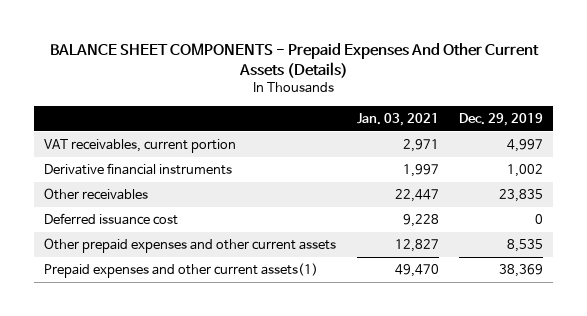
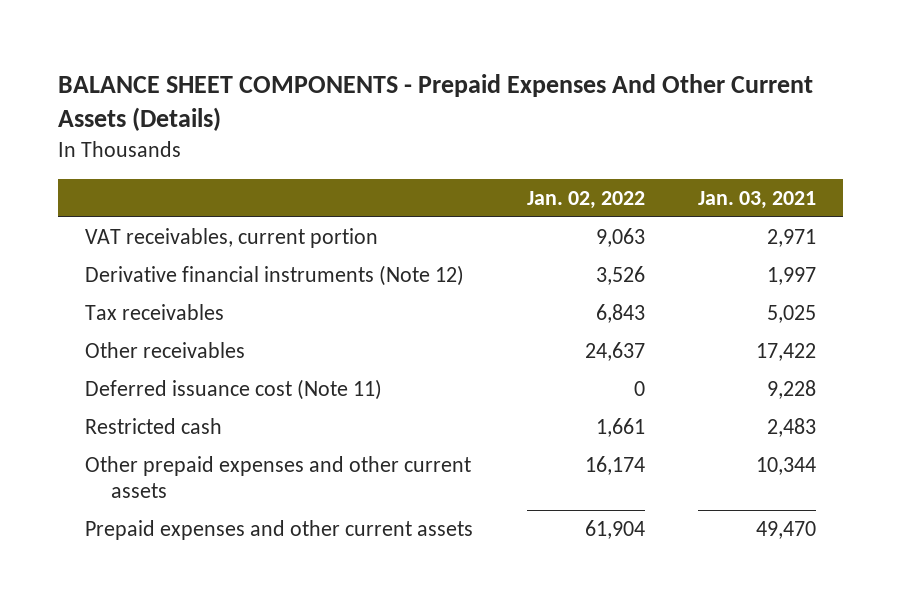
[458,112,543,126] Dec. 29, 2019 -> none
none -> [526,191,645,210] Jan. 02, 2022
[44,163,233,176] Derivative financial instruments -> [85,265,465,287] Derivative financial instruments (Note 12)
none -> [85,304,225,321] Tax receivables
[394,189,439,203] 22,447 -> [756,343,817,362] 17,422
[44,213,179,226] Deferred issuance cost -> [85,379,383,401] Deferred issuance cost (Note 11)
none -> [85,418,223,435] Restricted cash
[394,239,439,253] 12,827 -> [756,457,817,476] 10,344
[44,263,319,279] Prepaid expenses and other current assets(1) -> [85,520,474,541] Prepaid expenses and other current assets

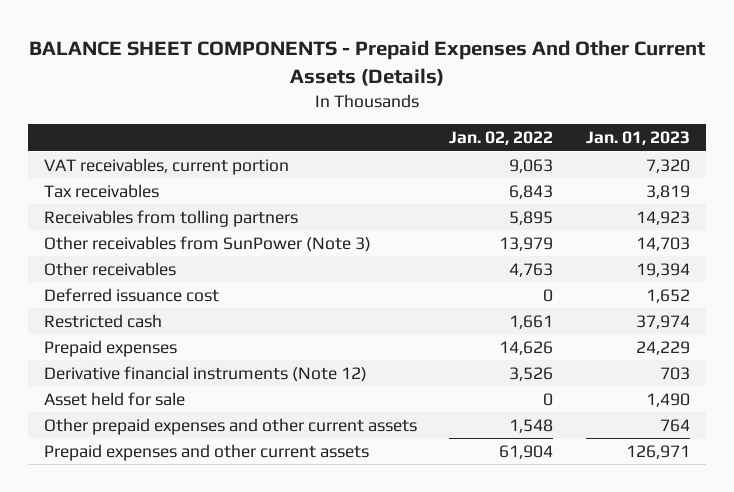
[698,191,817,210] Jan. 03, 2021 -> none
none -> [585,131,690,146] Jan. 01, 2023
none -> [44,209,299,227] Receivables from tolling partners
none -> [44,235,372,252] Other receivables from SunPower (Note 3)
[584,342,645,362] 24,637 -> [509,262,554,277] 4,763
[85,379,383,401] Deferred issuance cost (Note 11) -> [44,287,220,302] Deferred issuance cost
none -> [44,339,178,357] Prepaid expenses
[85,265,465,287] Derivative financial instruments (Note 12) -> [44,365,368,382] Derivative financial instruments (Note 12)
none -> [44,391,186,406] Asset held for sale
[584,456,645,476] 16,174 -> [509,418,554,433] 1,548

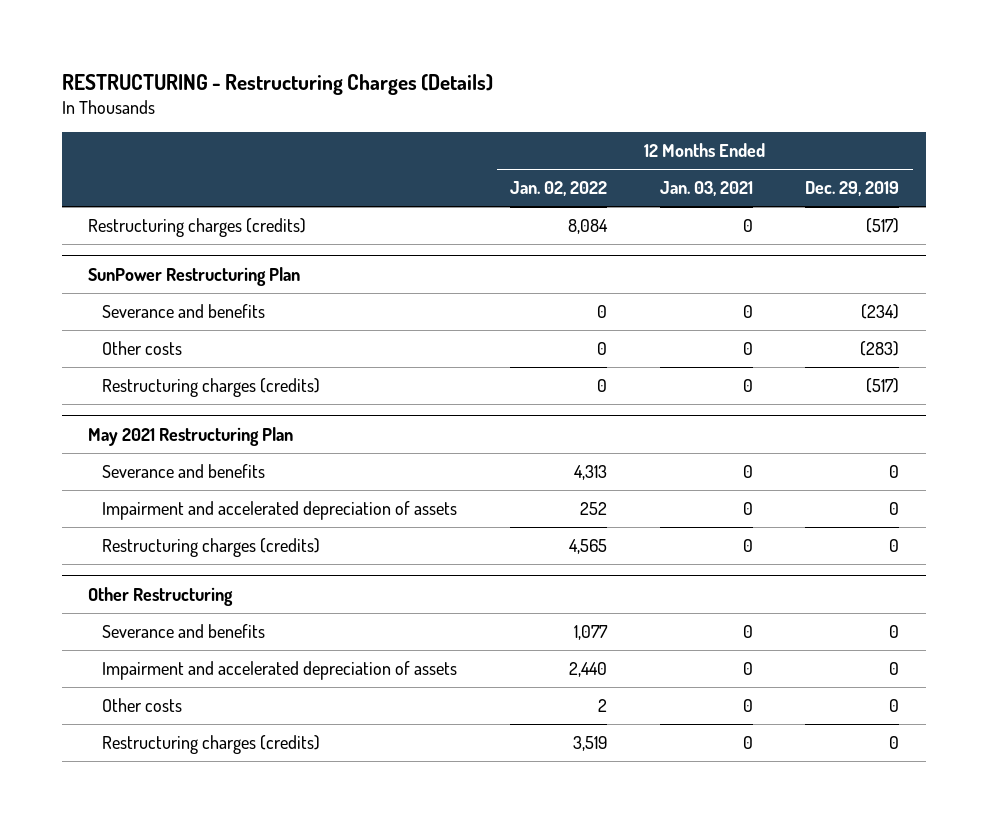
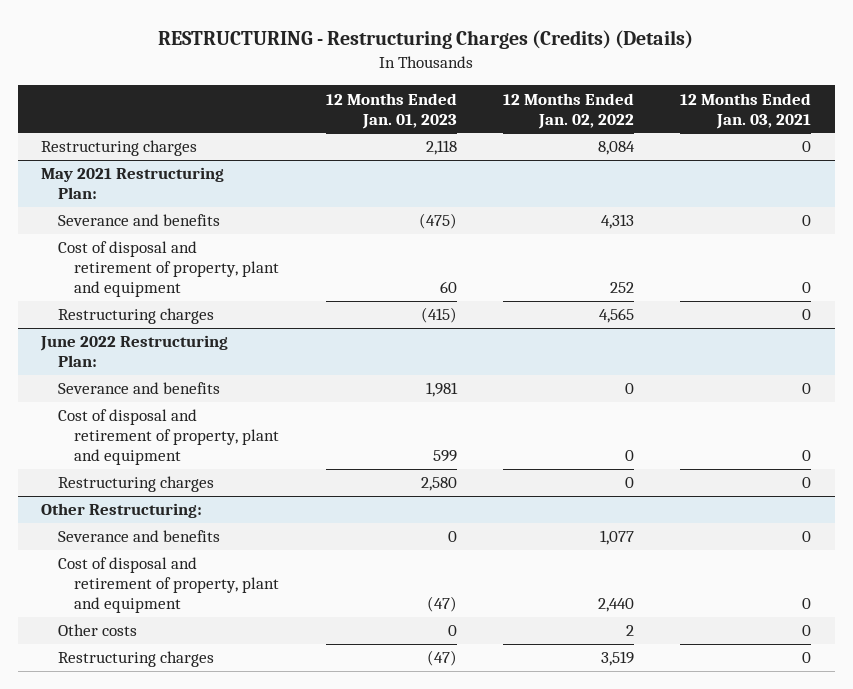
[61,73,493,95] RESTRUCTURING - Restructuring Charges (Details) -> [158,29,694,49] RESTRUCTURING - Restructuring Charges (Credits) (Details)
[805,181,900,197] Dec. 29, 2019 -> none
none -> [325,92,457,129] 12 Months Ended Jan. 01, 2023
[88,266,301,286] SunPower Restructuring Plan -> none
[102,304,266,319] Severance and benefits -> none
[102,341,183,356] Other costs -> none
[102,378,321,398] Restructuring charges (credits) -> none
[88,218,307,238] Restructuring charges (credits) -> [41,140,198,157] Restructuring charges
[88,426,294,446] May 2021 Restructuring Plan -> [41,167,225,200] May 2021 Restructuring Plan:
[102,501,458,521] Impairment and accelerated depreciation of assets -> [57,241,280,298] Cost of disposal and retirement of property, plant and equipment
[102,538,321,558] Restructuring charges (credits) -> [57,308,214,325] Restructuring charges
none -> [40,335,229,368] June 2022 Restructuring Plan:
none -> [57,382,220,395] Severance and benefits
none -> [57,409,280,466] Cost of disposal and retirement of property, plant and equipment
none -> [57,476,214,493] Restructuring charges
[88,586,234,606] Other Restructuring -> [41,503,203,519] Other Restructuring:
[102,661,458,681] Impairment and accelerated depreciation of assets -> [57,557,280,614] Cost of disposal and retirement of property, plant and equipment
[102,735,321,755] Restructuring charges (credits) -> [57,651,214,668] Restructuring charges

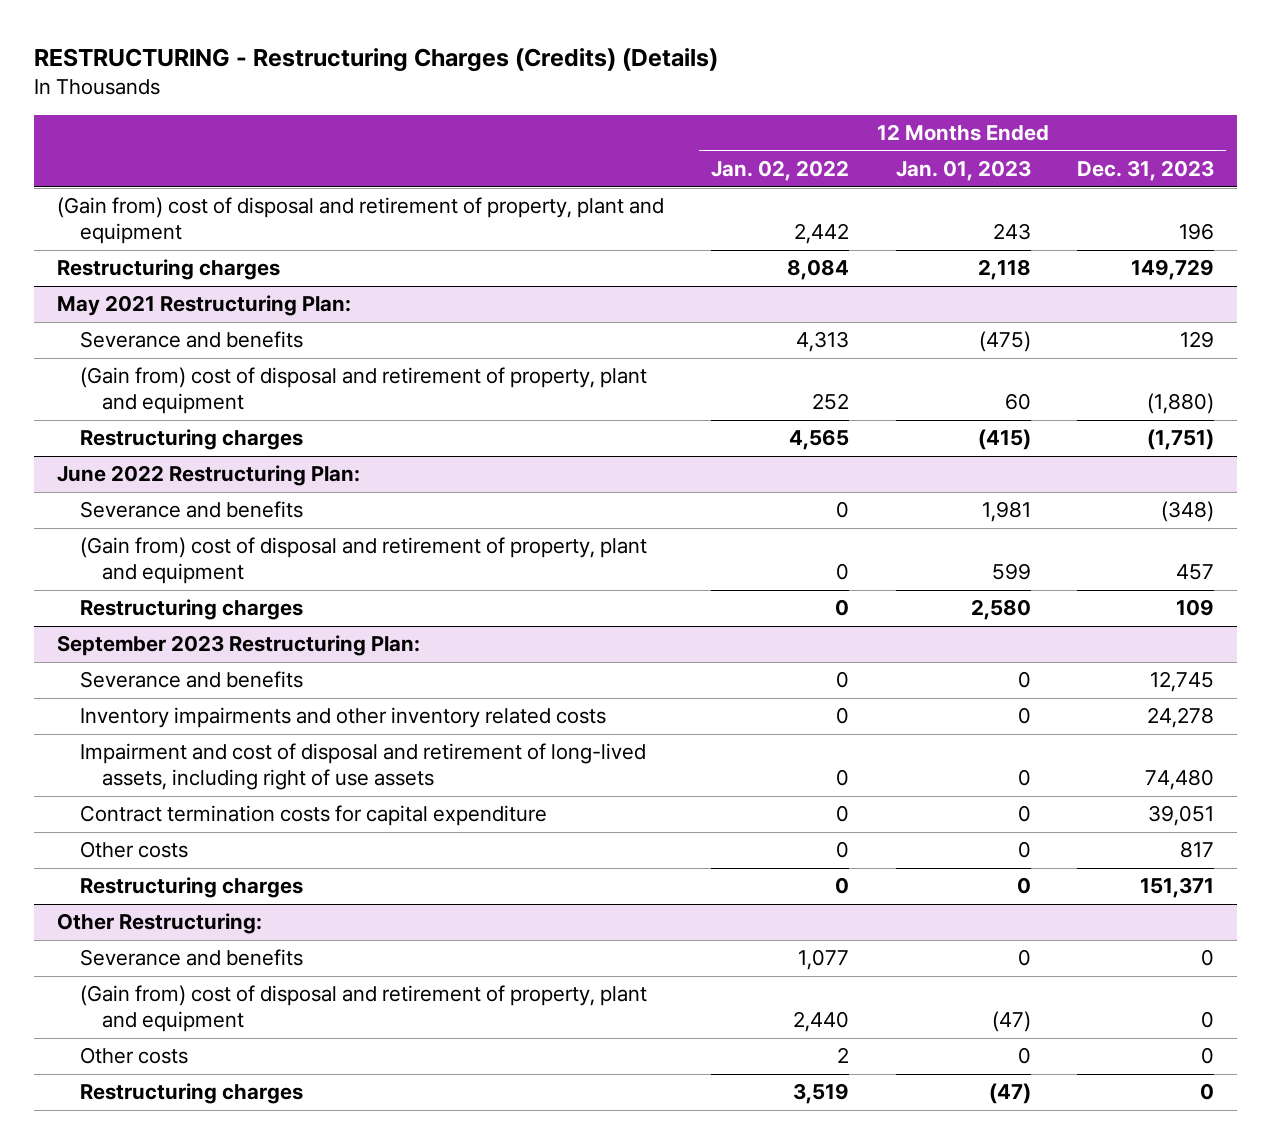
[680,92,812,129] 12 Months Ended Jan. 03, 2021 -> none
none -> [1077,160,1215,182] Dec. 31, 2023
none -> [57,197,665,245] (Gain from) cost of disposal and retirement of property, plant and equipment
[57,241,280,298] Cost of disposal and retirement of property, plant and equipment -> [79,367,647,415] (Gain from) cost of disposal and retirement of property, plant and equipment
[57,409,280,466] Cost of disposal and retirement of property, plant and equipment -> [79,537,647,585] (Gain from) cost of disposal and retirement of property, plant and equipment
none -> [57,635,421,657] September 2023 Restructuring Plan:
none -> [79,671,303,689] Severance and benefits
none -> [79,707,606,729] Inventory impairments and other inventory related costs
none -> [79,743,646,791] Impairment and cost of disposal and retirement of long-lived assets, including right of use assets
none -> [79,805,547,827] Contract termination costs for capital expenditure
none -> [79,841,188,859] Other costs
none -> [79,877,303,899] Restructuring charges
[57,557,280,614] Cost of disposal and retirement of property, plant and equipment -> [79,985,647,1033] (Gain from) cost of disposal and retirement of property, plant and equipment

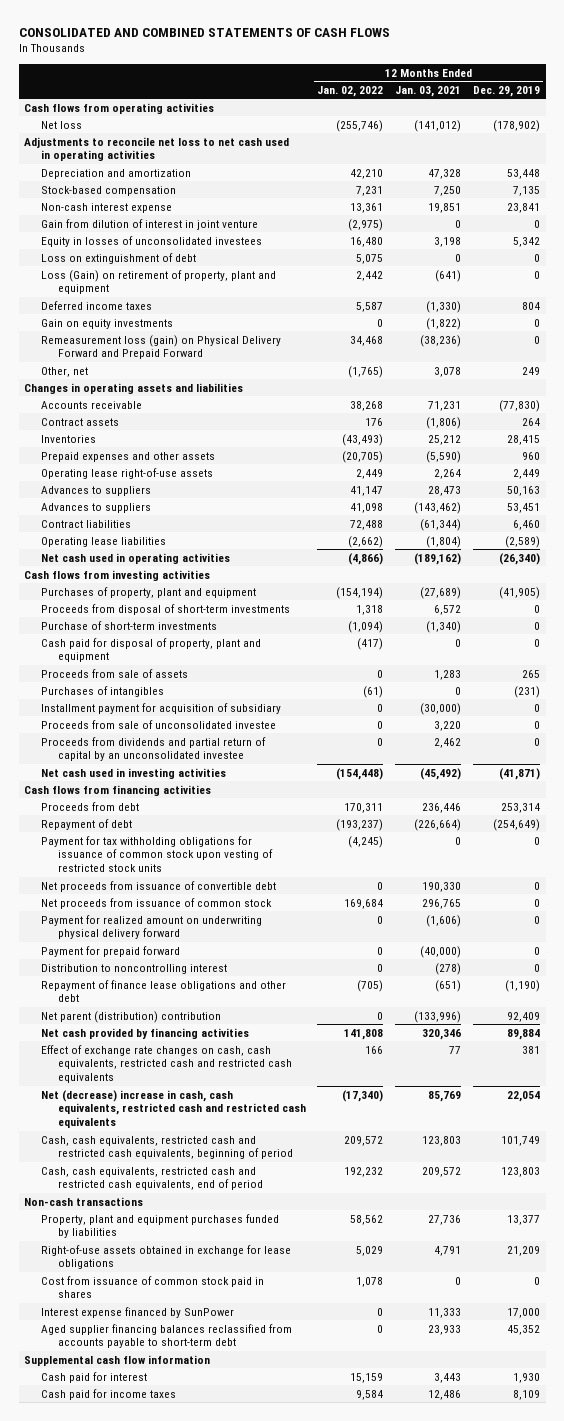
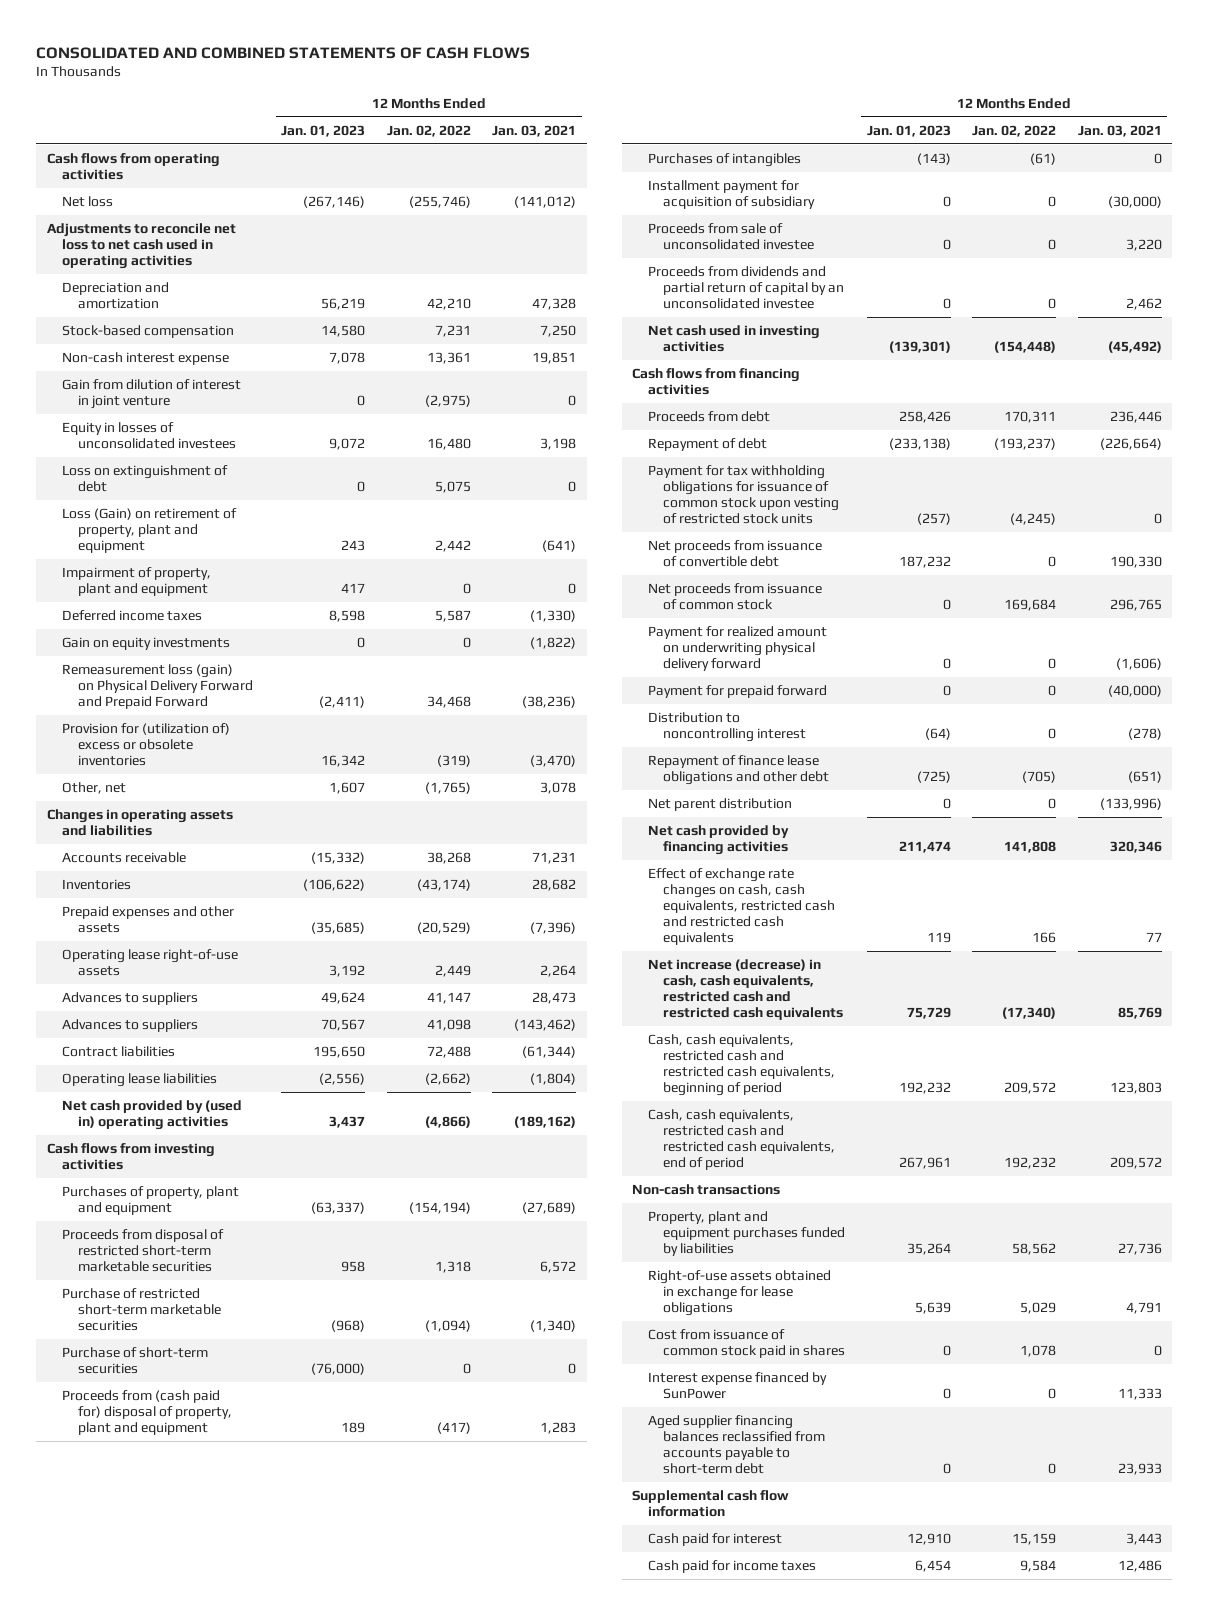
[472,86,540,98] Dec. 29, 2019 -> none
none -> [281,124,366,137] Jan. 01, 2023
none -> [62,566,212,596] Impairment of property, plant and equipment
none -> [62,722,231,767] Provision for (utilization of) excess or obsolete inventories
[41,417,120,426] Contract assets -> none
[342,433,384,446] (43,493) -> [416,878,471,891] (43,174)
[428,434,462,445] 25,212 -> [532,878,577,891] 28,682
[342,450,384,463] (20,705) -> [416,921,471,934] (20,529)
[426,450,462,463] (5,590) -> [530,921,577,934] (7,396)
[41,552,231,564] Net cash used in operating activities -> [62,1099,243,1130] Net cash provided by (used in) operating activities
[41,668,189,678] Proceeds from sale of assets -> none
[41,603,291,615] Proceeds from disposal of short-term investments -> [62,1228,225,1273] Proceeds from disposal of restricted short-term marketable securities
none -> [62,1287,221,1332] Purchase of restricted short-term marketable securities
[41,620,218,630] Purchase of short-term investments -> [62,1346,209,1374] Purchase of short-term securities
[348,620,384,633] (1,094) -> [462,1362,471,1374] 0
[426,620,462,633] (1,340) -> [568,1362,577,1374] 0
[41,637,262,663] Cash paid for disposal of property, plant and equipment -> [62,1389,232,1436] Proceeds from (cash paid for) disposal of property, plant and equipment
[455,638,462,647] 0 -> [540,1422,577,1435] 1,283
[41,1010,222,1023] Net parent (distribution) contribution -> [647,797,792,811] Net parent distribution
[41,1089,306,1129] Net (decrease) increase in cash, cash equivalents, restricted cash and restricted cash equivalents -> [647,958,844,1021] Net increase (decrease) in cash, cash equivalents, restricted cash and restricted cash equivalents

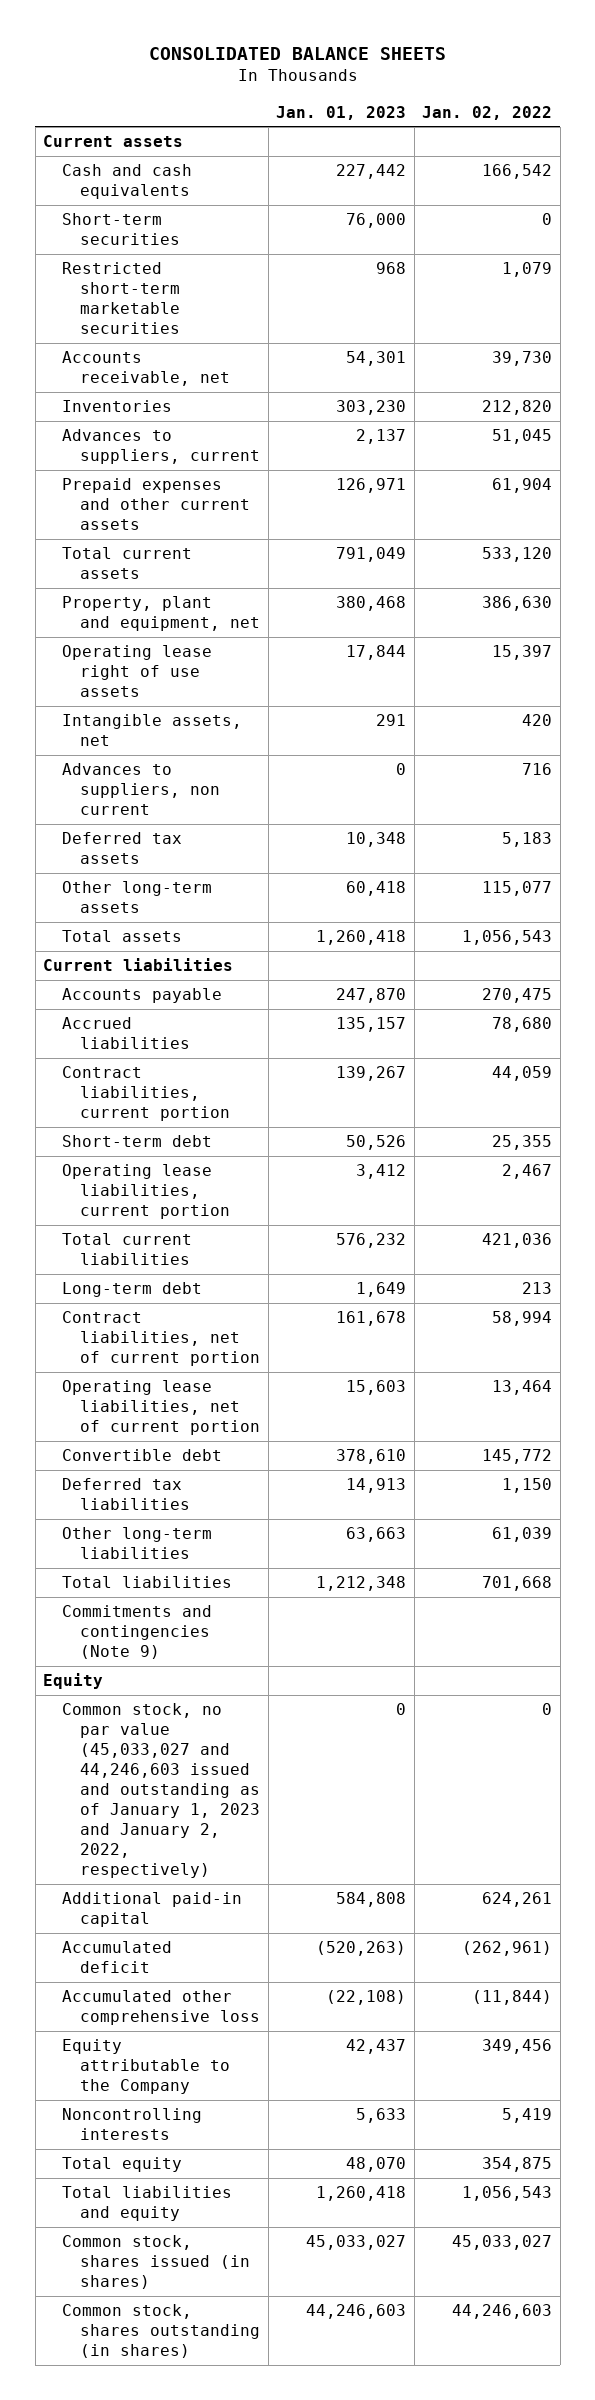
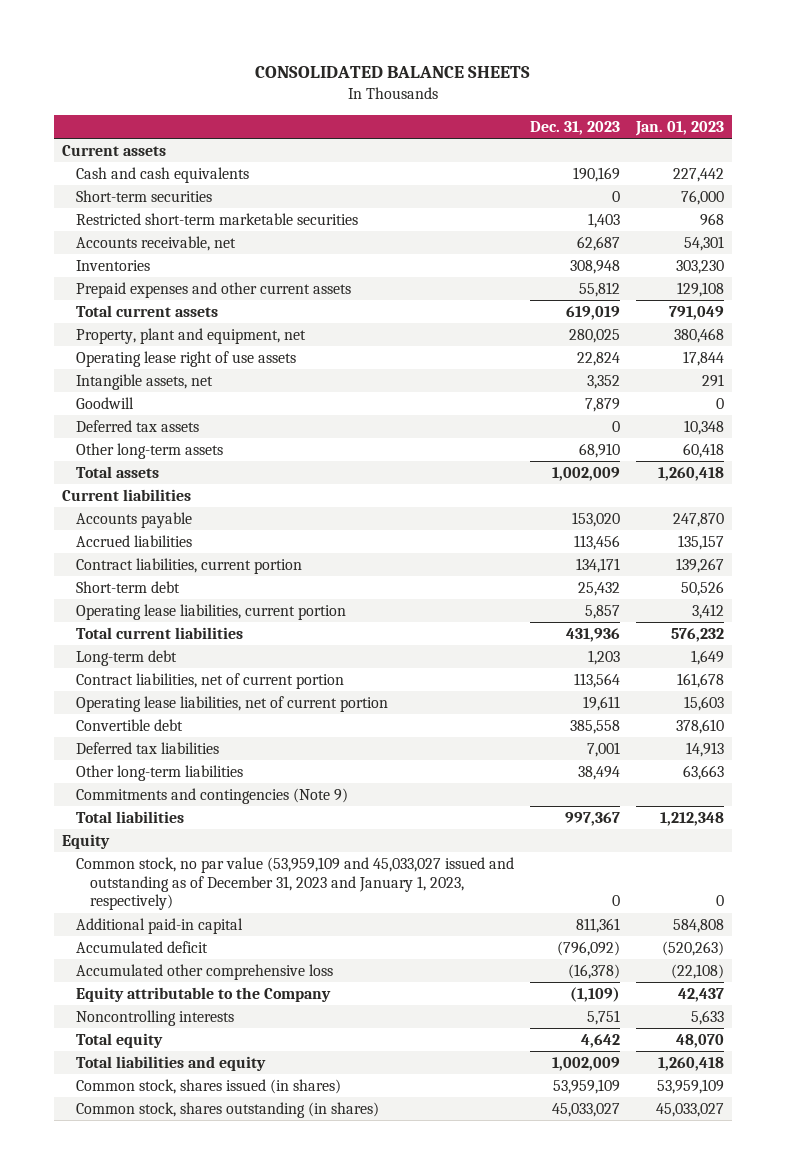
[422,105,553,120] Jan. 02, 2022 -> none
none -> [529,120,620,135] Dec. 31, 2023
[61,429,261,465] Advances to suppliers, current -> none
[336,478,407,494] 126,971 -> [677,281,725,297] 129,108
[61,763,221,816] Advances to suppliers, non current -> none
none -> [75,396,134,409] Goodwill
[61,1576,232,1589] Total liabilities -> [75,810,184,823] Total liabilities
[61,1703,261,1878] Common stock, no par value (45,033,027 and 44,246,603 issued and outstanding as of January 1, 2023 and January 2, 2022, respectively) -> [75,856,514,911] Common stock, no par value (53,959,109 and 45,033,027 issued and outstanding as of December 31, 2023 and January 1, 2023, respectively)
[306,2235,407,2251] 45,033,027 -> [657,1078,725,1094] 53,959,109
[306,2304,407,2320] 44,246,603 -> [656,1102,725,1117] 45,033,027

